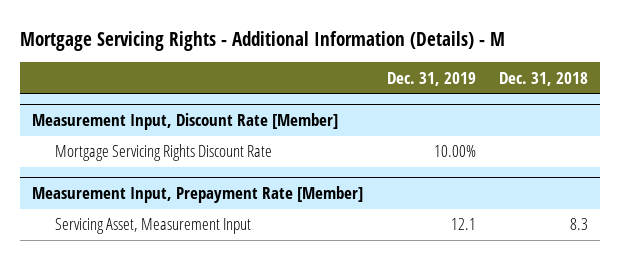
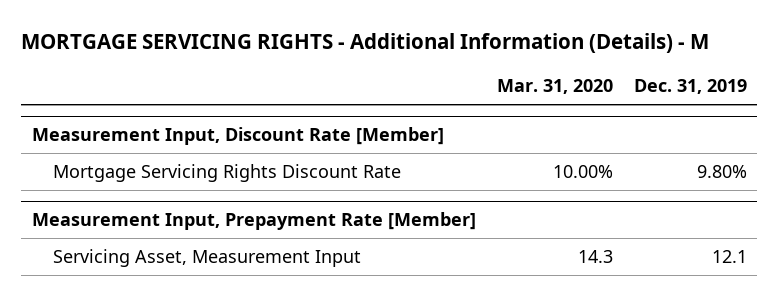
[20,30,506,51] Mortgage Servicing Rights - Additional Information (Details) - M -> [21,33,710,54] MORTGAGE SERVICING RIGHTS - Additional Information (Details) - M
[499,71,589,86] Dec. 31, 2018 -> none
none -> [496,79,613,95] Mar. 31, 2020
[433,145,476,158] 10.00% -> [696,164,747,178] 9.80%

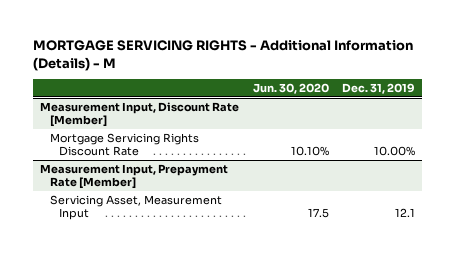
[496,79,613,95] Mar. 31, 2020 -> none
none -> [252,82,329,94] Jun. 30, 2020
[696,164,747,178] 9.80% -> [374,146,416,157] 10.00%

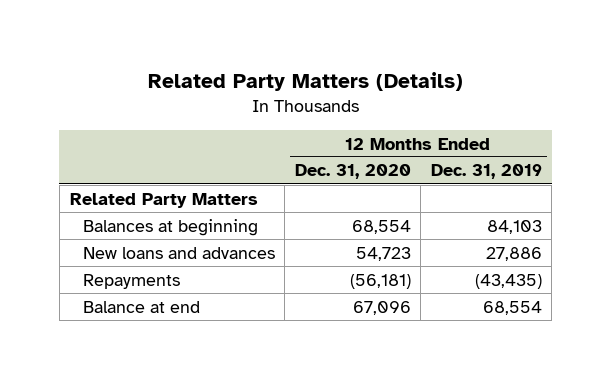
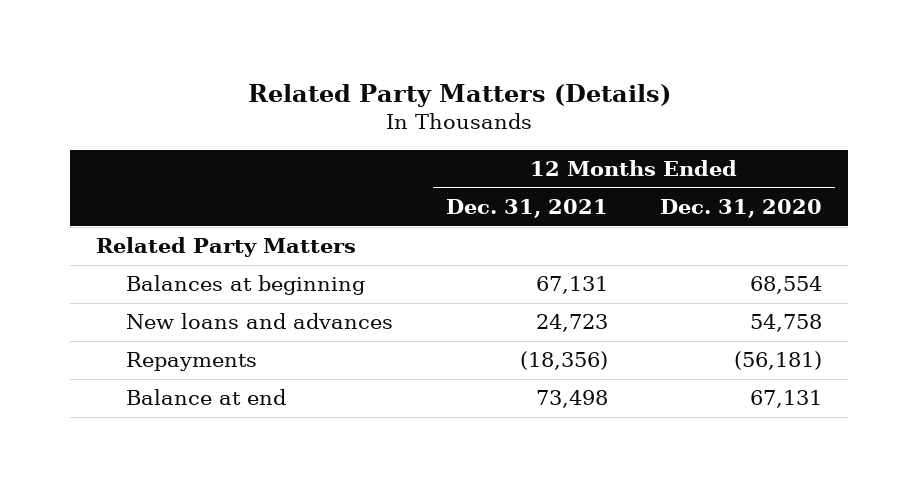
[430,164,542,180] Dec. 31, 2019 -> none
none -> [445,199,608,219] Dec. 31, 2021
[355,246,411,261] 54,723 -> [749,314,822,333] 54,758
[352,300,411,315] 67,096 -> [749,390,822,409] 67,131

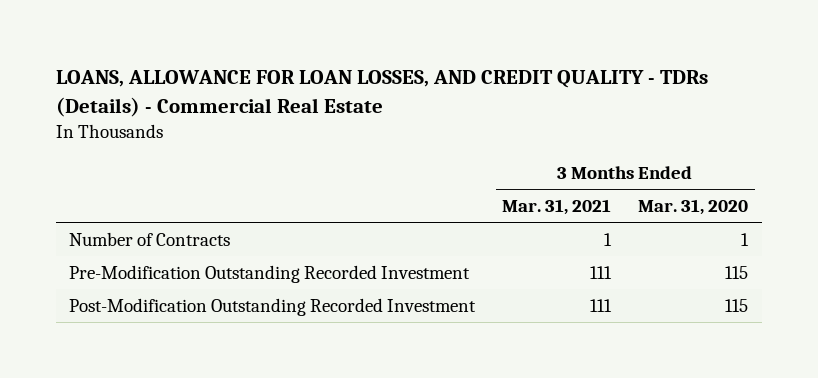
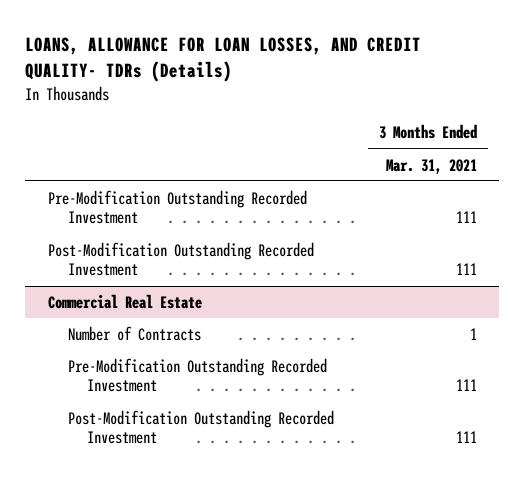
[55,70,708,117] LOANS, ALLOWANCE FOR LOAN LOSSES, AND CREDIT QUALITY - TDRs (Details) - Commercial Real Estate -> [25,37,422,83] LOANS, ALLOWANCE FOR LOAN LOSSES, AND CREDIT QUALITY- TDRs (Details)
[638,198,749,215] Mar. 31, 2020 -> none
none -> [48,189,308,225] Pre-Modification Outstanding Recorded Investment
none -> [48,241,315,277] Post-Modification Outstanding Recorded Investment
none -> [48,293,203,309] Commercial Real Estate

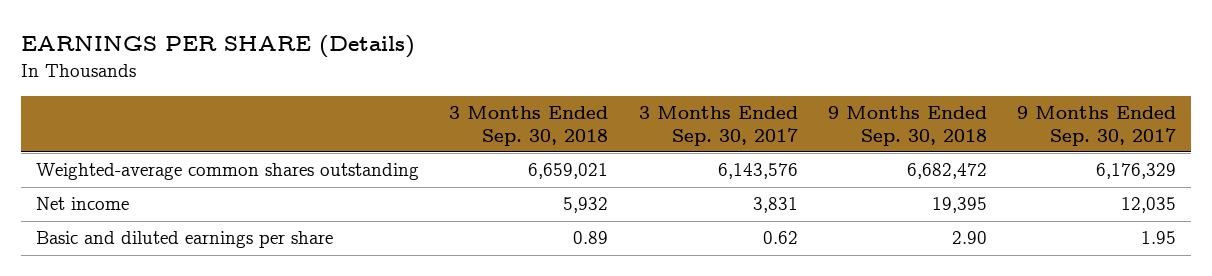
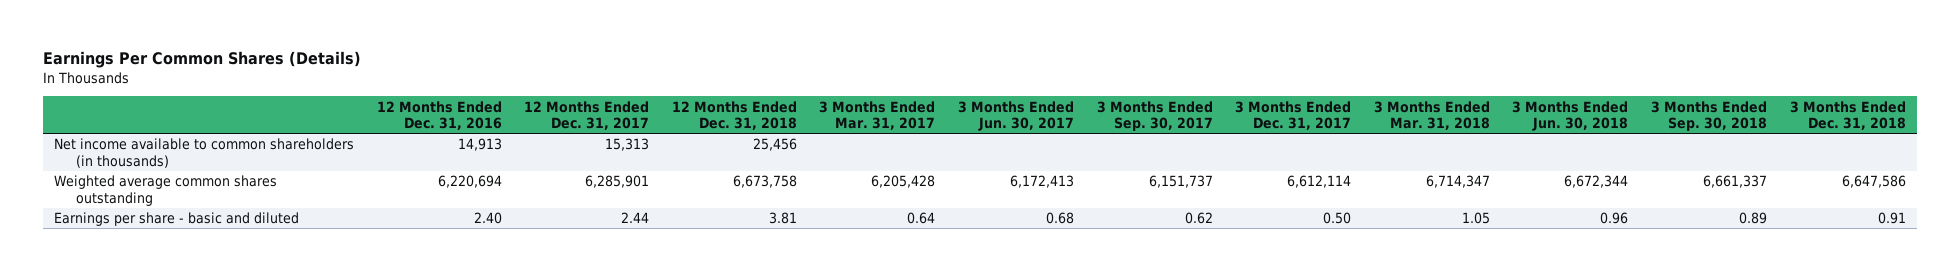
[21,34,416,58] EARNINGS PER SHARE (Details) -> [42,51,361,69] Earnings Per Common Shares (Details)
[827,105,987,146] 9 Months Ended Sep. 30, 2018 -> none
[1016,105,1176,146] 9 Months Ended Sep. 30, 2017 -> none
none -> [376,100,502,131] 12 Months Ended Dec. 31, 2016
none -> [524,100,650,131] 12 Months Ended Dec. 31, 2017
none -> [671,100,797,131] 12 Months Ended Dec. 31, 2018
none -> [819,100,936,131] 3 Months Ended Mar. 31, 2017
none -> [958,100,1075,132] 3 Months Ended Jun. 30, 2017
none -> [1235,100,1352,131] 3 Months Ended Dec. 31, 2017
none -> [1373,100,1490,131] 3 Months Ended Mar. 31, 2018
none -> [1512,100,1629,132] 3 Months Ended Jun. 30, 2018
none -> [1789,100,1906,131] 3 Months Ended Dec. 31, 2018
[36,197,130,211] Net income -> none
none -> [54,138,355,168] Net income available to common shareholders (in thousands)
[36,163,420,181] Weighted-average common shares outstanding -> [54,175,278,206] Weighted average common shares outstanding
[528,163,609,180] 6,659,021 -> [1703,175,1768,189] 6,661,337
[717,163,798,180] 6,143,576 -> [1148,175,1213,189] 6,151,737
[36,231,334,249] Basic and diluted earnings per share -> [54,212,300,227] Earnings per share - basic and diluted

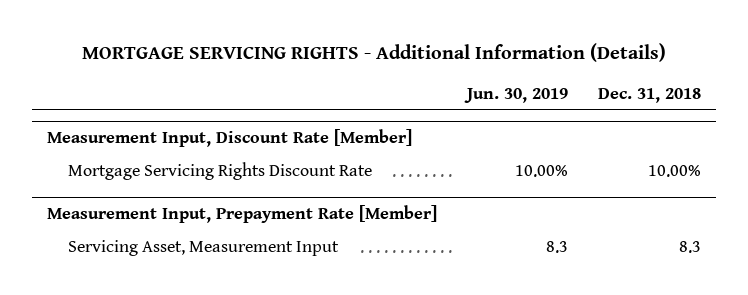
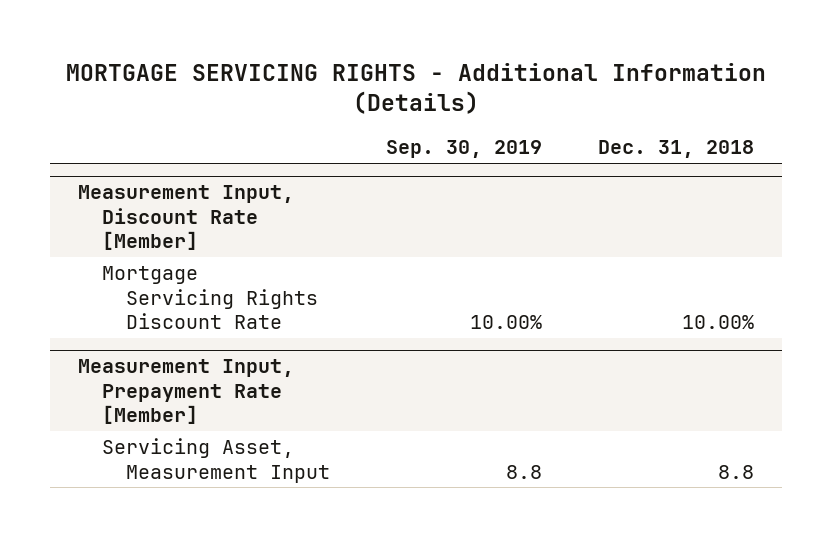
[463,87,568,103] Jun. 30, 2019 -> none
none -> [386,140,543,159] Sep. 30, 2019
[679,241,702,254] 8.3 -> [717,464,754,479] 8.8

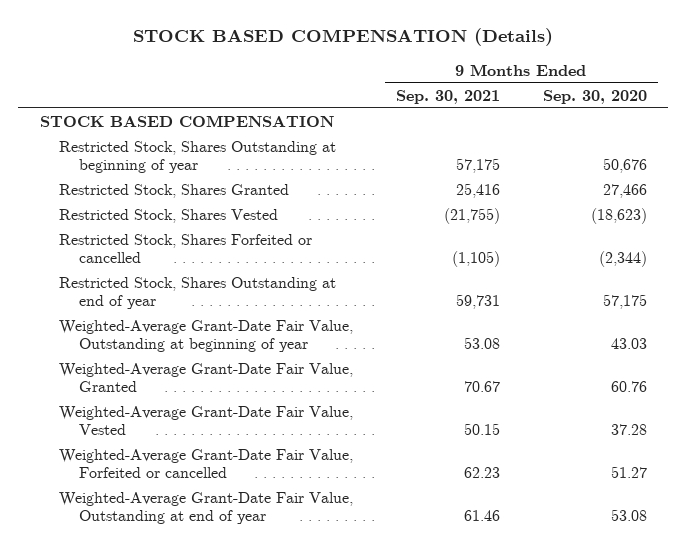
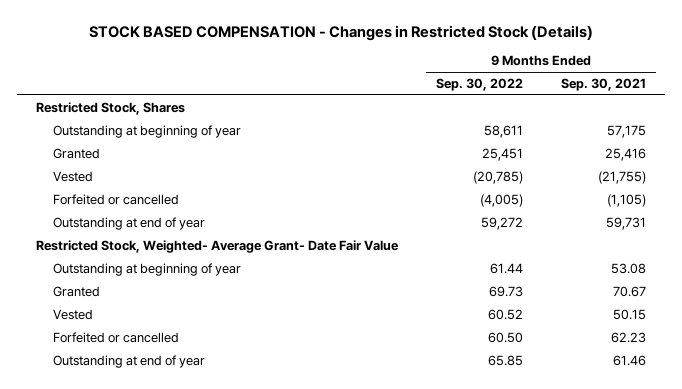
[133,28,554,47] STOCK BASED COMPENSATION (Details) -> [88,24,593,41] STOCK BASED COMPENSATION - Changes in Restricted Stock (Details)
[542,89,647,104] Sep. 30, 2020 -> none
none -> [435,78,523,92] Sep. 30, 2022
[39,114,334,127] STOCK BASED COMPENSATION -> none
none -> [35,101,185,115] Restricted Stock, Shares
[59,140,337,173] Restricted Stock, Shares Outstanding at beginning of year -> [53,124,242,138] Outstanding at beginning of year
[59,183,290,198] Restricted Stock, Shares Granted -> [53,147,101,159] Granted
[59,208,279,223] Restricted Stock, Shares Vested -> [53,170,94,182] Vested
[59,233,313,263] Restricted Stock, Shares Forfeited or cancelled -> [53,193,180,205] Forfeited or cancelled
[59,276,337,309] Restricted Stock, Shares Outstanding at end of year -> [53,216,206,230] Outstanding at end of year
none -> [35,239,399,253] Restricted Stock, Weighted- Average Grant- Date Fair Value
[59,319,354,352] Weighted-Average Grant-Date Fair Value, Outstanding at beginning of year -> [53,262,242,276] Outstanding at beginning of year
[59,362,354,392] Weighted-Average Grant-Date Fair Value, Granted -> [53,285,101,297] Granted
[59,405,354,435] Weighted-Average Grant-Date Fair Value, Vested -> [53,308,94,320] Vested
[59,448,354,478] Weighted-Average Grant-Date Fair Value, Forfeited or cancelled -> [53,331,180,343] Forfeited or cancelled
[59,491,354,524] Weighted-Average Grant-Date Fair Value, Outstanding at end of year -> [53,354,206,368] Outstanding at end of year

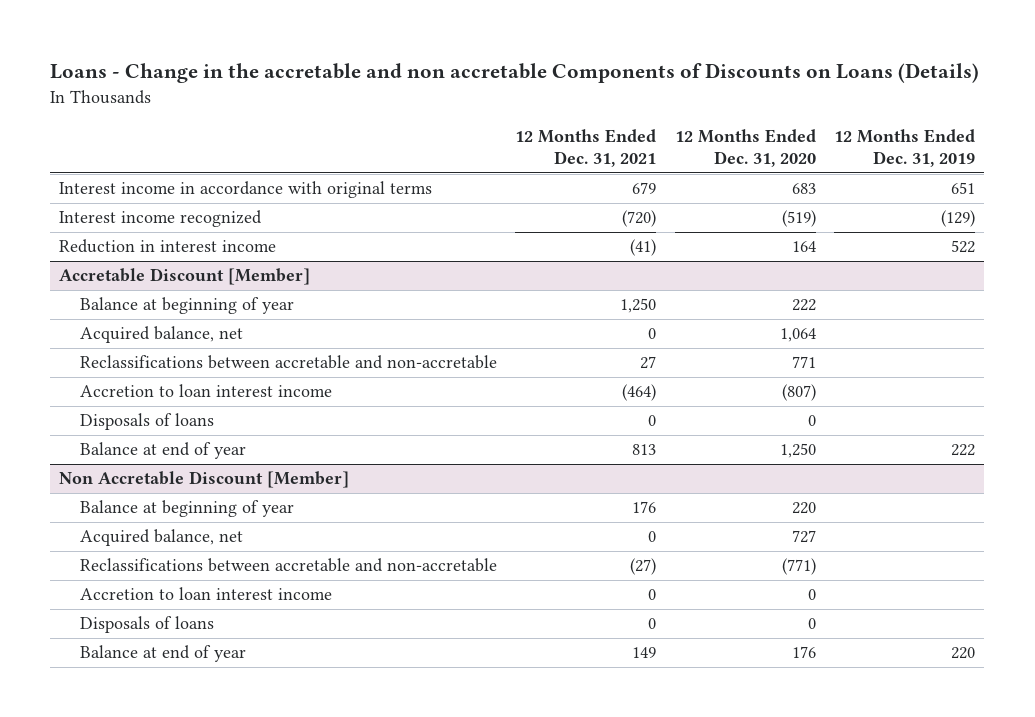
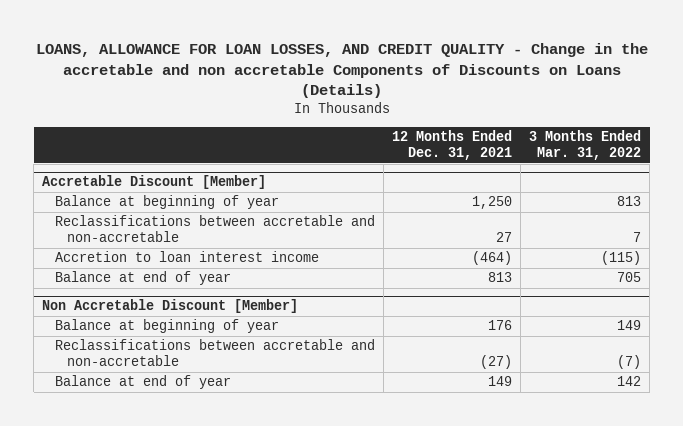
[50,63,980,84] Loans - Change in the accretable and non accretable Components of Discounts on Loans (Details) -> [35,43,648,99] LOANS, ALLOWANCE FOR LOAN LOSSES, AND CREDIT QUALITY - Change in the accretable and non accretable Components of Discounts on Loans (Details)
[674,128,816,168] 12 Months Ended Dec. 31, 2020 -> none
[834,128,976,168] 12 Months Ended Dec. 31, 2019 -> none
none -> [529,129,642,161] 3 Months Ended Mar. 31, 2022
[59,181,433,199] Interest income in accordance with original terms -> none
[59,210,263,228] Interest income recognized -> none
[59,239,277,254] Reduction in interest income -> none
[79,326,243,344] Acquired balance, net -> none
[79,413,214,431] Disposals of loans -> none
[79,529,243,547] Acquired balance, net -> none
[79,587,332,601] Accretion to loan interest income -> none
[79,616,214,634] Disposals of loans -> none

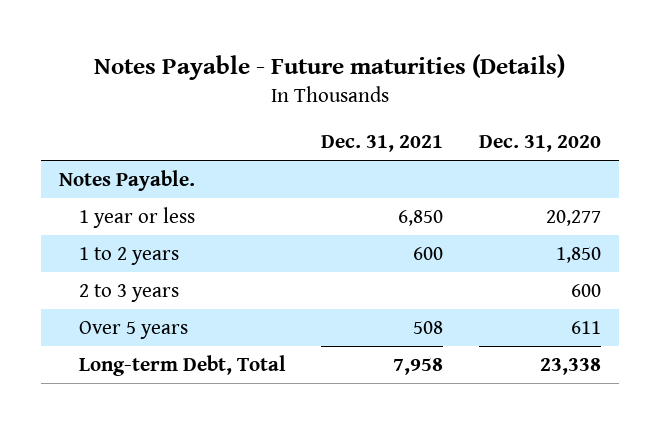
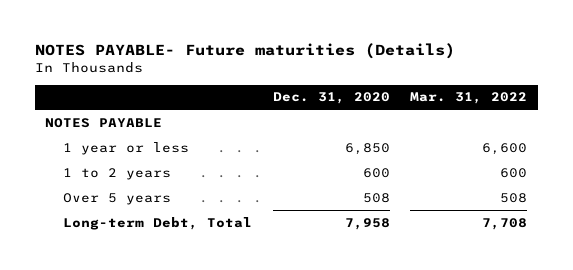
[93,53,565,80] Notes Payable - Future maturities (Details) -> [34,42,455,59] NOTES PAYABLE- Future maturities (Details)
[321,135,444,153] Dec. 31, 2021 -> none
none -> [410,92,528,105] Mar. 31, 2022
[78,283,179,302] 2 to 3 years -> none
[58,169,195,191] Notes Payable. -> [45,117,163,128] NOTES PAYABLE
[545,209,601,226] 20,277 -> [344,142,390,155] 6,850
[555,246,601,263] 1,850 -> [362,167,390,178] 600
[570,320,601,334] 611 -> [362,192,390,203] 508
[539,357,601,375] 23,338 -> [344,217,390,230] 7,958

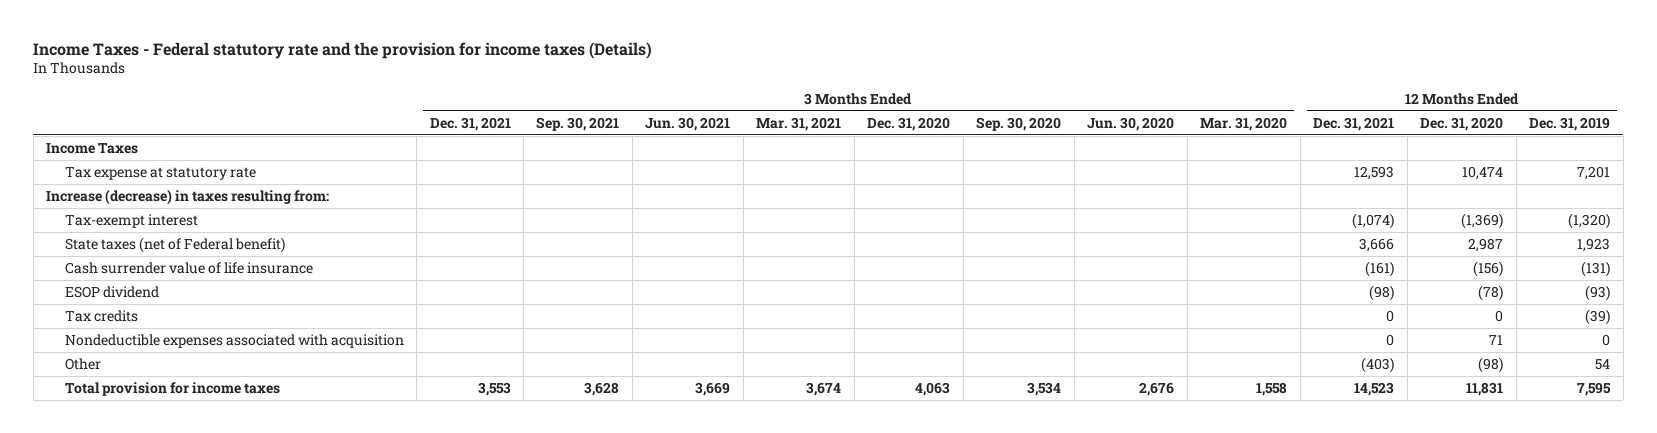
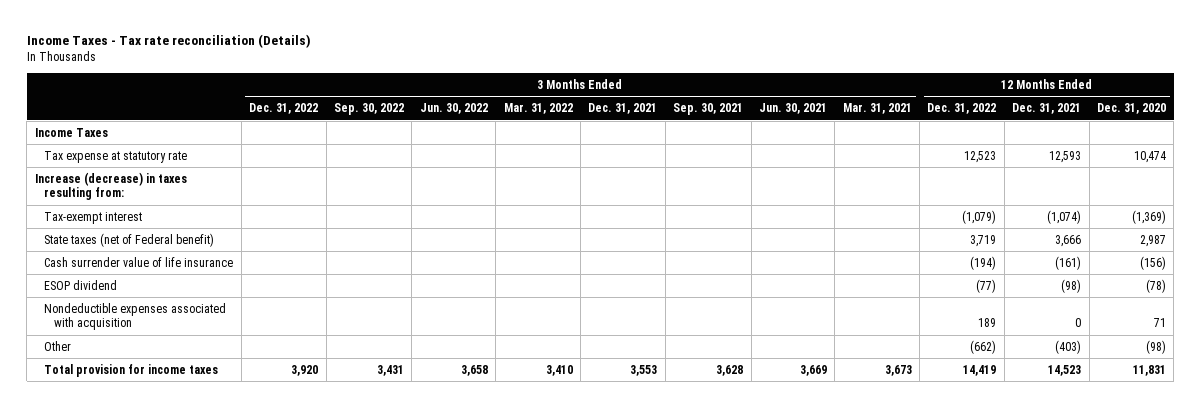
[33,41,653,59] Income Taxes - Federal statutory rate and the provision for income taxes (Details) -> [26,34,311,49] Income Taxes - Tax rate reconciliation (Details)
[867,116,951,131] Dec. 31, 2020 -> none
[976,116,1062,131] Sep. 30, 2020 -> none
[1087,116,1175,131] Jun. 30, 2020 -> none
[1200,116,1288,131] Mar. 31, 2020 -> none
[1529,116,1611,131] Dec. 31, 2019 -> none
none -> [249,103,319,115] Dec. 31, 2022
none -> [333,103,404,116] Sep. 30, 2022
none -> [419,103,488,115] Jun. 30, 2022
none -> [503,103,573,115] Mar. 31, 2022
none -> [927,103,997,115] Dec. 31, 2022
[64,309,138,322] Tax credits -> none
[806,381,842,396] 3,674 -> [884,364,912,376] 3,673

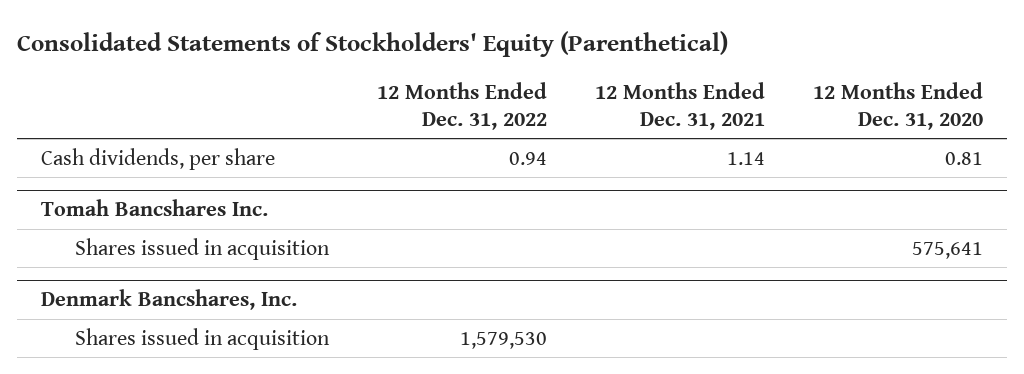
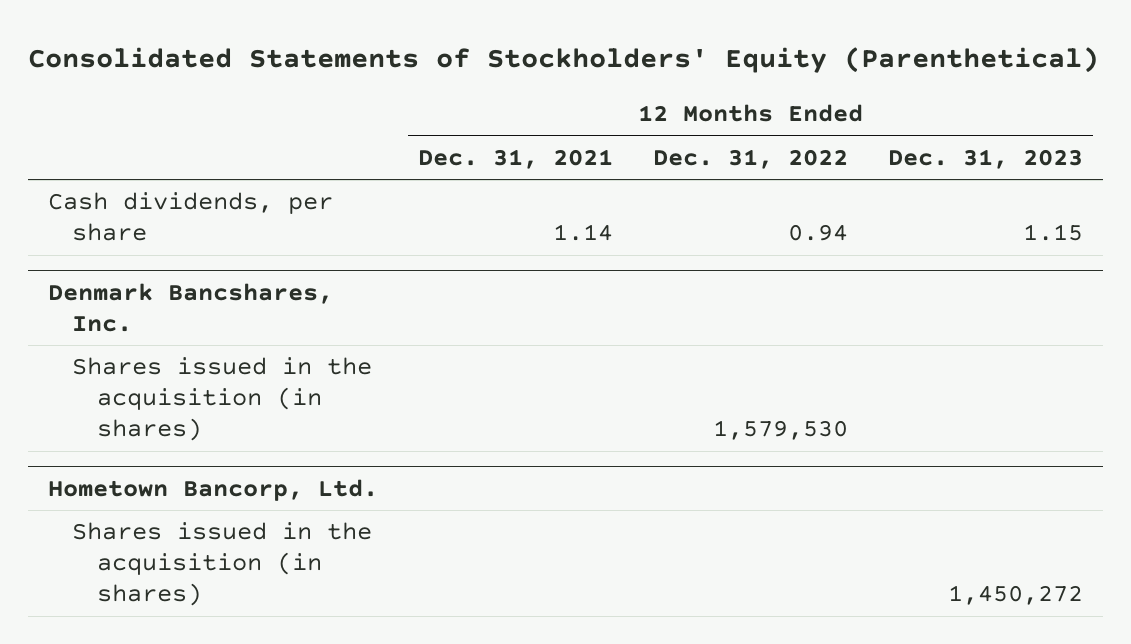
[812,81,983,130] 12 Months Ended Dec. 31, 2020 -> none
none -> [888,148,1084,169] Dec. 31, 2023
[41,199,269,217] Tomah Bancshares Inc. -> none
[75,237,331,260] Shares issued in acquisition -> none
[75,327,331,350] Shares issued in acquisition -> [72,357,373,442] Shares issued in the acquisition (in shares)
none -> [47,478,378,501] Hometown Bancorp, Ltd.
none -> [72,522,373,607] Shares issued in the acquisition (in shares)

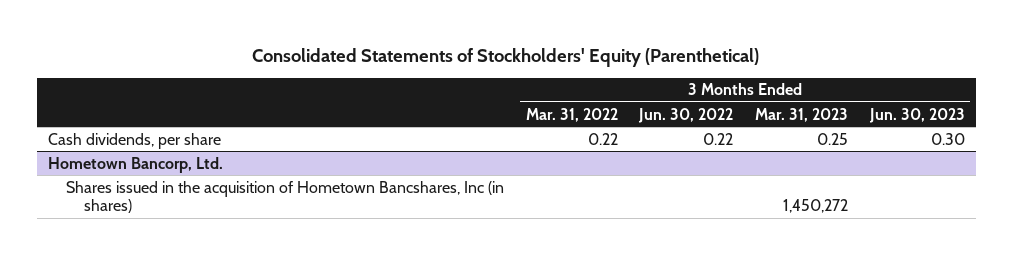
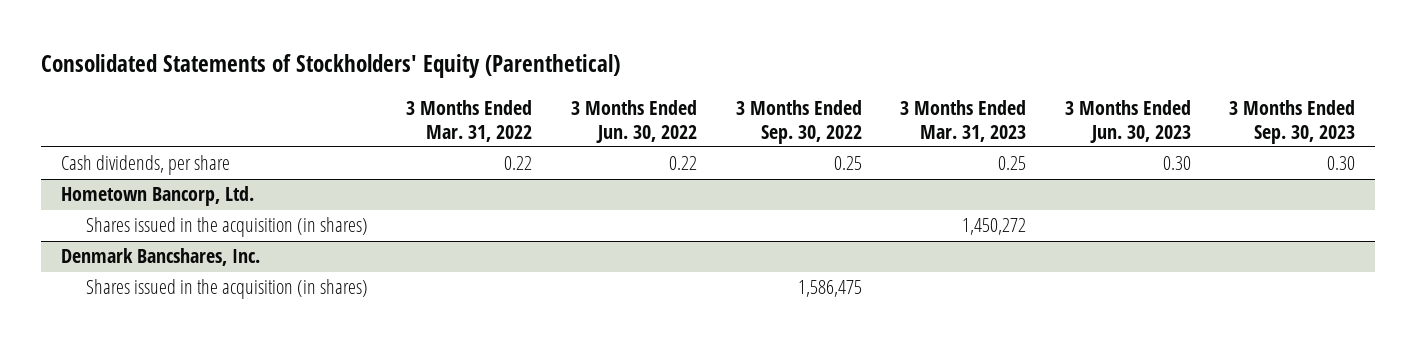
none -> [735,100,862,144] 3 Months Ended Sep. 30, 2022
none -> [1229,100,1356,144] 3 Months Ended Sep. 30, 2023
[65,180,504,214] Shares issued in the acquisition of Hometown Bancshares, Inc (in shares) -> [85,217,368,238] Shares issued in the acquisition (in shares)
none -> [60,248,260,267] Denmark Bancshares, Inc.
none -> [85,279,368,300] Shares issued in the acquisition (in shares)

